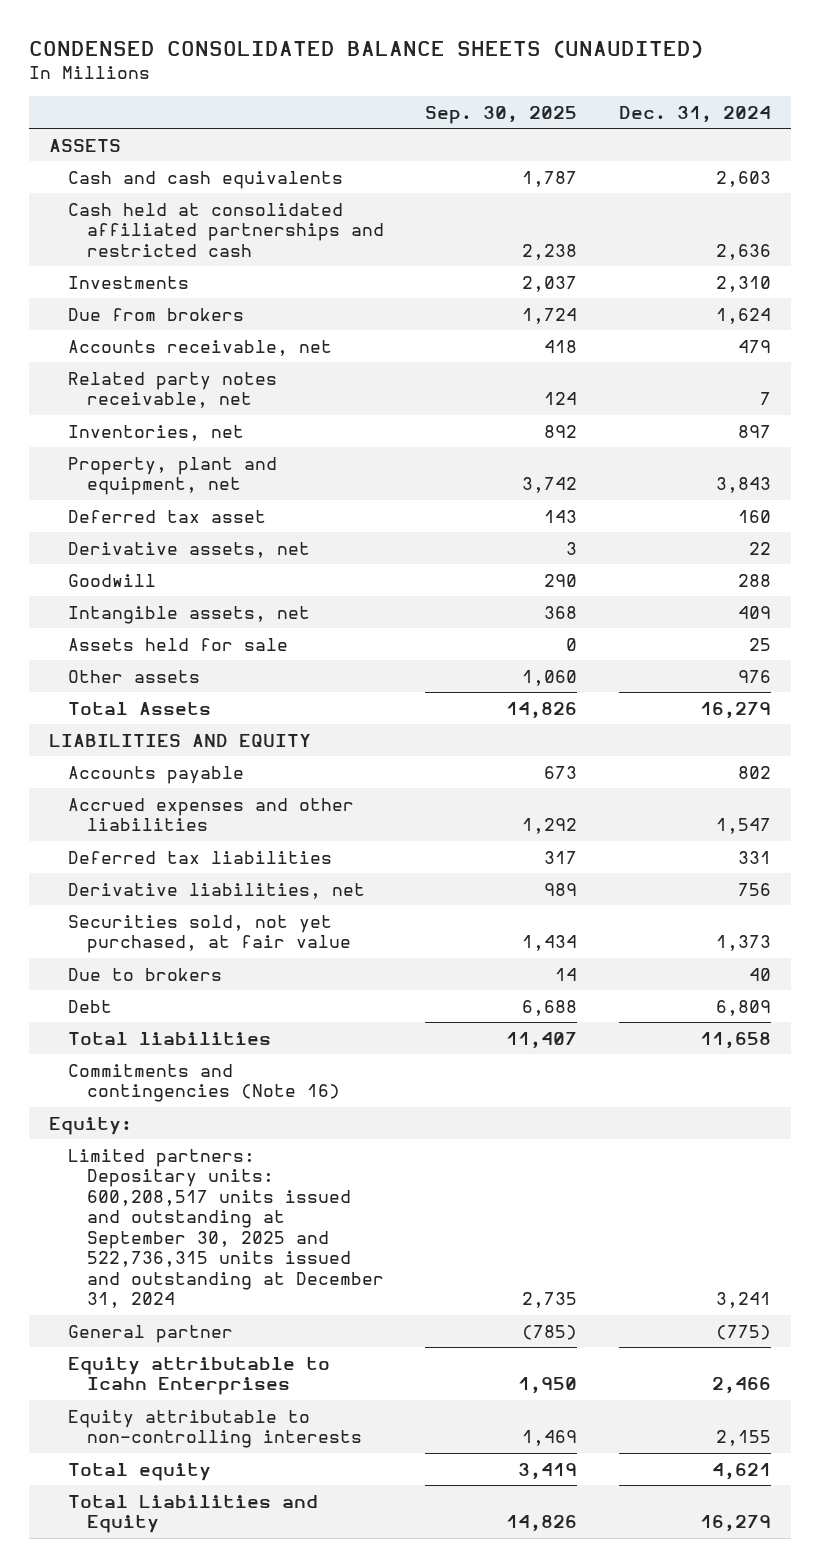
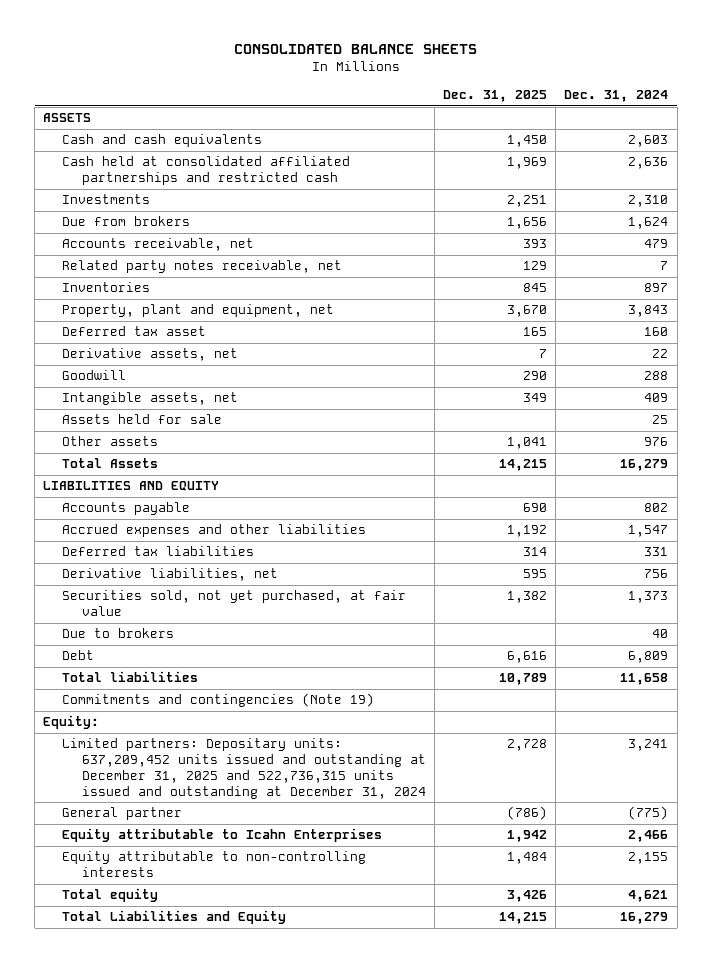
[28,39,703,58] CONDENSED CONSOLIDATED BALANCE SHEETS (UNAUDITED) -> [233,44,477,55] CONSOLIDATED BALANCE SHEETS
[425,105,578,124] Sep. 30, 2025 -> none
none -> [442,89,547,102] Dec. 31, 2025
[68,424,245,441] Inventories, net -> [62,282,151,293] Inventories
[68,1063,341,1103] Commitments and contingencies (Note 16) -> [62,693,375,708] Commitments and contingencies (Note 19)
[68,1148,385,1309] Limited partners: Depositary units: 600,208,517 units issued and outstanding at September 30, 2025 and 522,736,315 units issued and outstanding at December 31, 2024 -> [62,738,426,799] Limited partners: Depositary units: 637,209,452 units issued and outstanding at December 31, 2025 and 522,736,315 units issued and outstanding at December 31, 2024

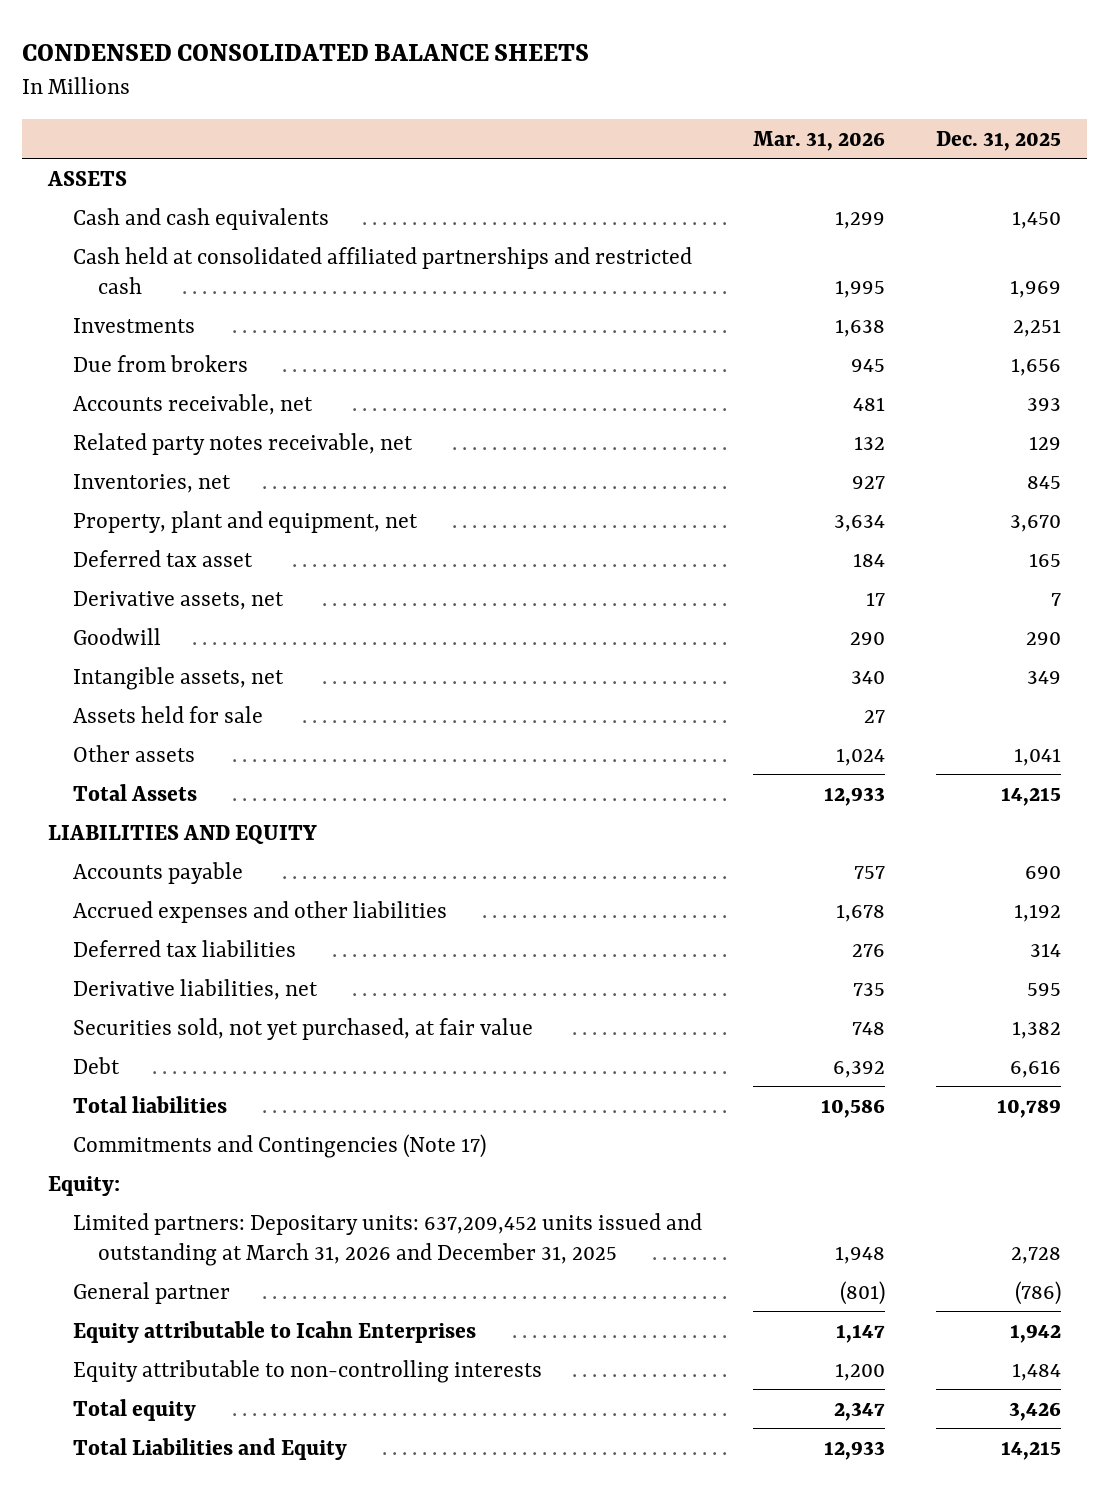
[233,44,477,55] CONSOLIDATED BALANCE SHEETS -> [21,43,589,61] CONDENSED CONSOLIDATED BALANCE SHEETS
[564,89,669,102] Dec. 31, 2024 -> none
none -> [752,130,885,151] Mar. 31, 2026
[62,282,151,293] Inventories -> [72,473,231,493] Inventories, net
[62,628,175,639] Due to brokers -> none
[62,693,375,708] Commitments and contingencies (Note 19) -> [72,1133,486,1158] Commitments and Contingencies (Note 17)
[62,738,426,799] Limited partners: Depositary units: 637,209,452 units issued and outstanding at December 31, 2025 and 522,736,315 units issued and outstanding at December 31, 2024 -> [72,1212,702,1266] Limited partners: Depositary units: 637,209,452 units issued and outstanding at March 31, 2026 and December 31, 2025

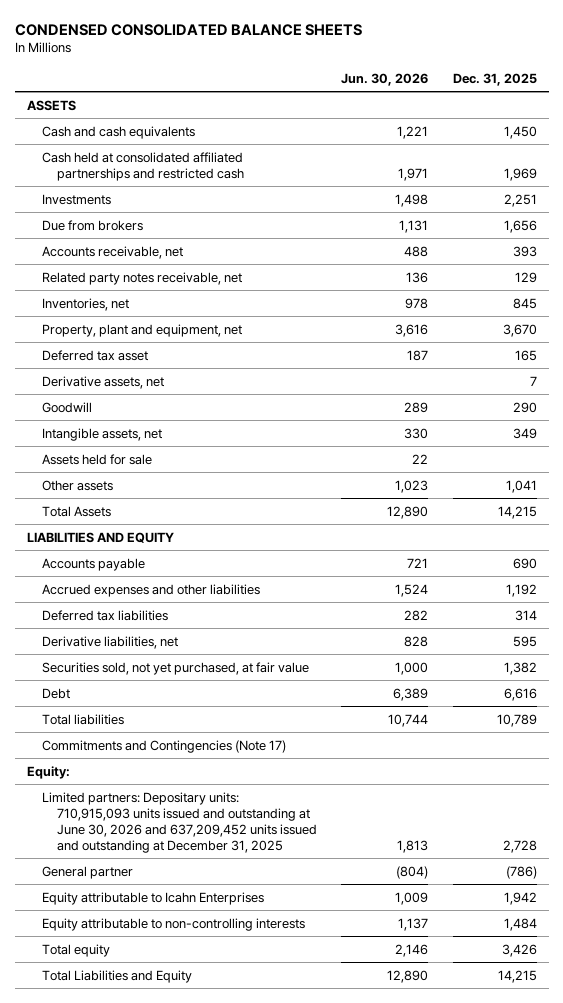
[752,130,885,151] Mar. 31, 2026 -> none
none -> [341,73,429,87] Jun. 30, 2026
[72,1212,702,1266] Limited partners: Depositary units: 637,209,452 units issued and outstanding at March 31, 2026 and December 31, 2025 -> [41,791,317,853] Limited partners: Depositary units: 710,915,093 units issued and outstanding at June 30, 2026 and 637,209,452 units issued and outstanding at December 31, 2025

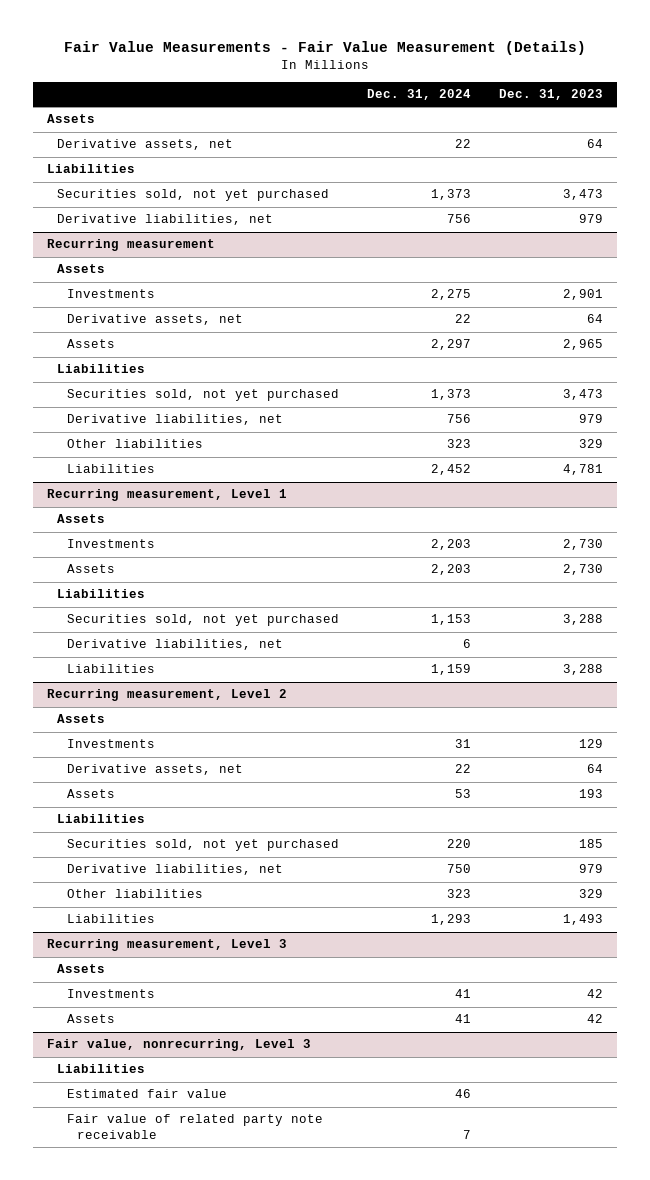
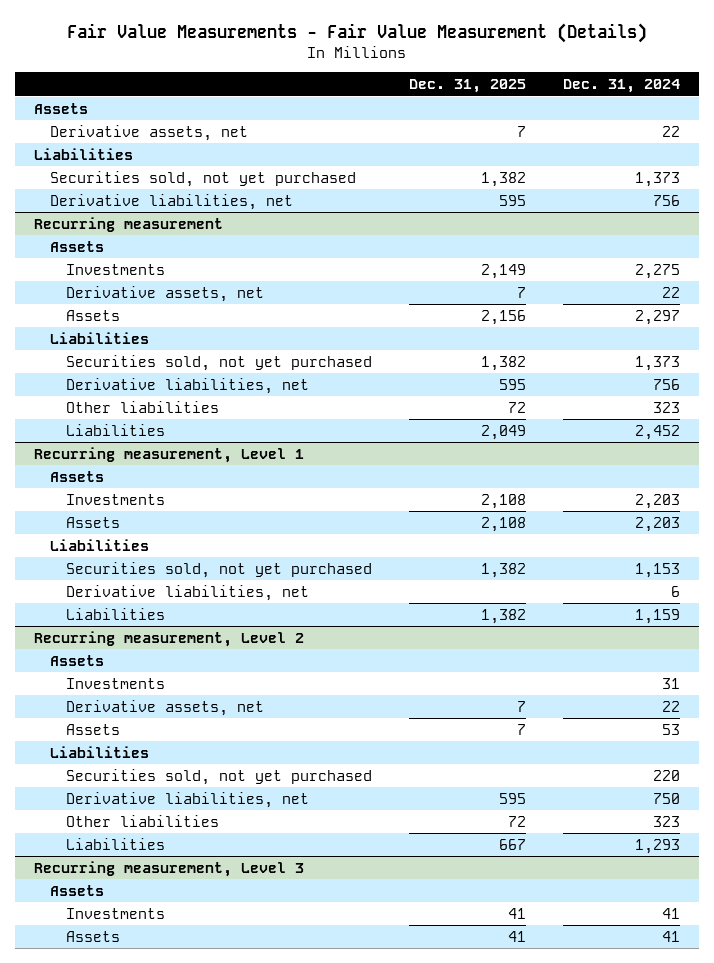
[499,89,604,101] Dec. 31, 2023 -> none
none -> [409,79,527,94] Dec. 31, 2025
[47,1039,312,1052] Fair value, nonrecurring, Level 3 -> none
[57,1064,146,1074] Liabilities -> none
[67,1089,228,1099] Estimated fair value -> none
[67,1114,324,1140] Fair value of related party note receivable -> none

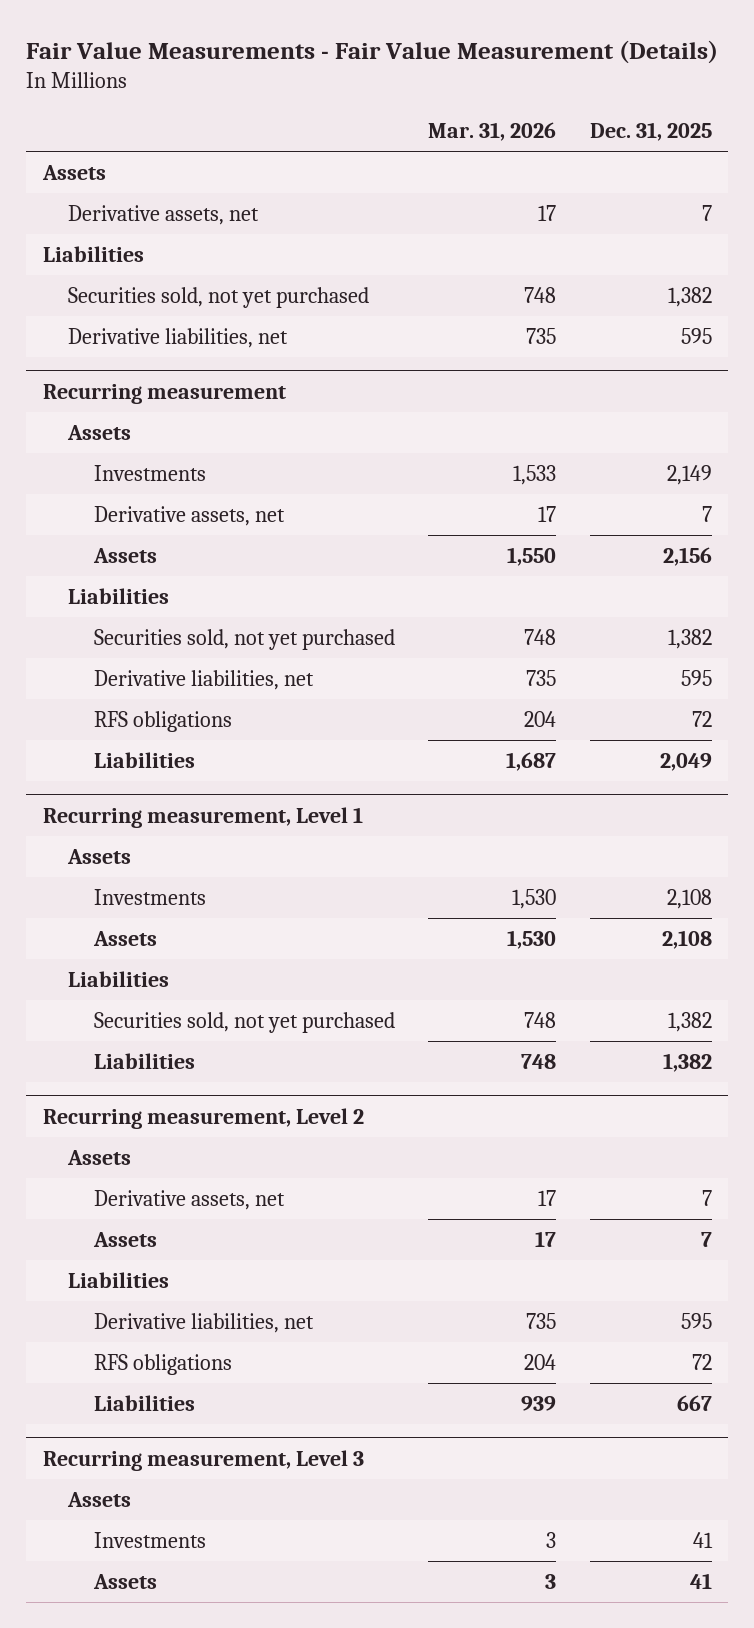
[563,79,681,94] Dec. 31, 2024 -> none
none -> [428,121,557,141] Mar. 31, 2026
[66,400,220,413] Other liabilities -> [93,710,232,732] RFS obligations
[66,584,310,601] Derivative liabilities, net -> none
[66,677,166,689] Investments -> none
[66,768,373,785] Securities sold, not yet purchased -> none
[66,814,220,827] Other liabilities -> [93,1353,232,1375] RFS obligations

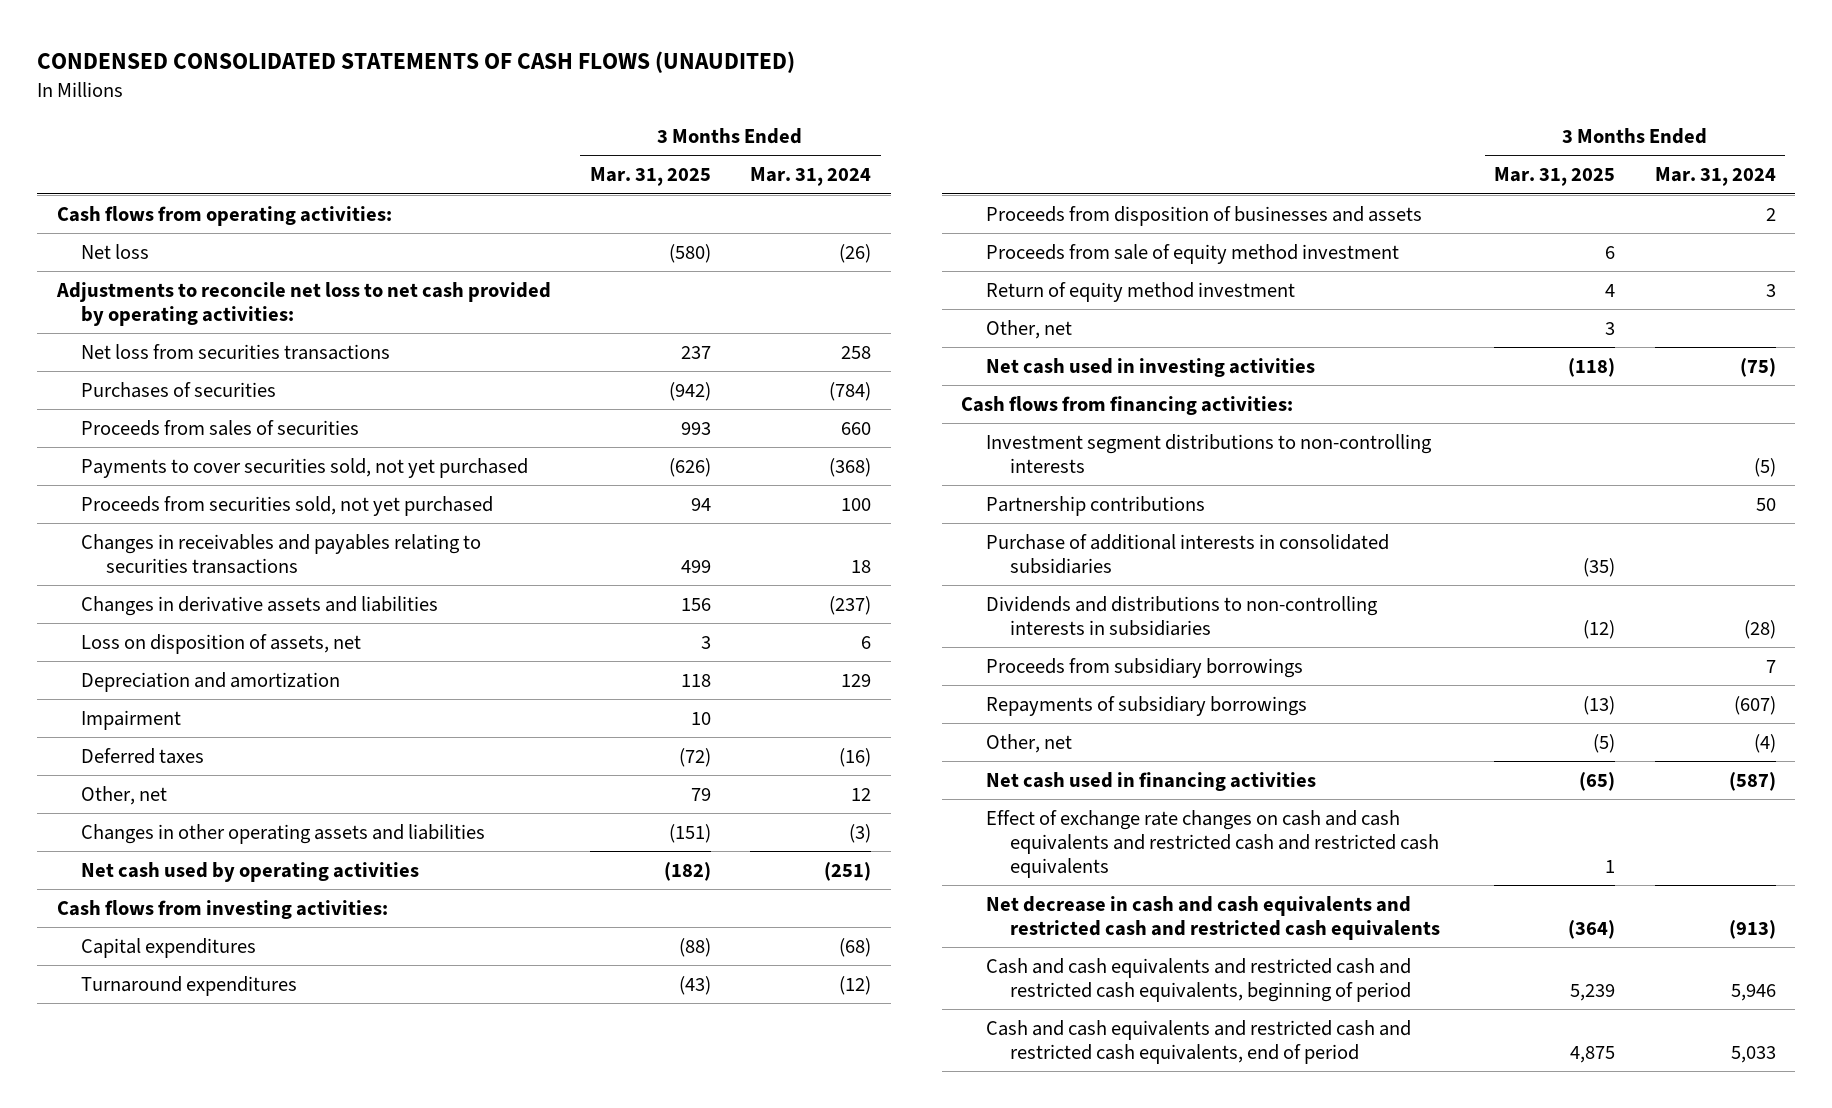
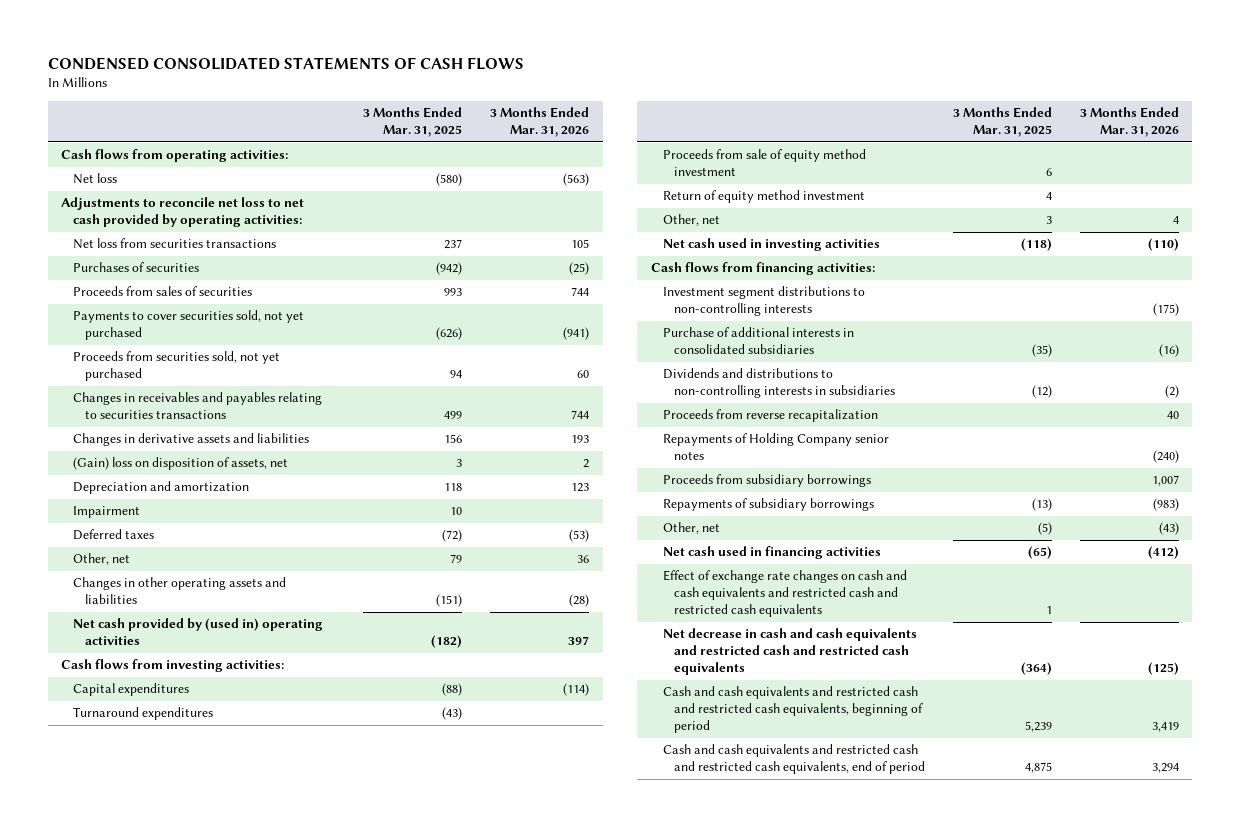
[37,51,796,74] CONDENSED CONSOLIDATED STATEMENTS OF CASH FLOWS (UNAUDITED) -> [47,56,524,70] CONDENSED CONSOLIDATED STATEMENTS OF CASH FLOWS
[750,167,872,187] Mar. 31, 2024 -> none
none -> [490,107,590,138] 3 Months Ended Mar. 31, 2026
[81,633,362,654] Loss on disposition of assets, net -> [73,457,289,471] (Gain) loss on disposition of assets, net
[81,861,420,882] Net cash used by operating activities -> [73,618,324,646] Net cash provided by (used in) operating activities
[985,205,1422,226] Proceeds from disposition of businesses and assets -> none
[985,495,1205,516] Partnership contributions -> none
none -> [662,409,878,423] Proceeds from reverse recapitalization
none -> [662,433,889,461] Repayments of Holding Company senior notes

